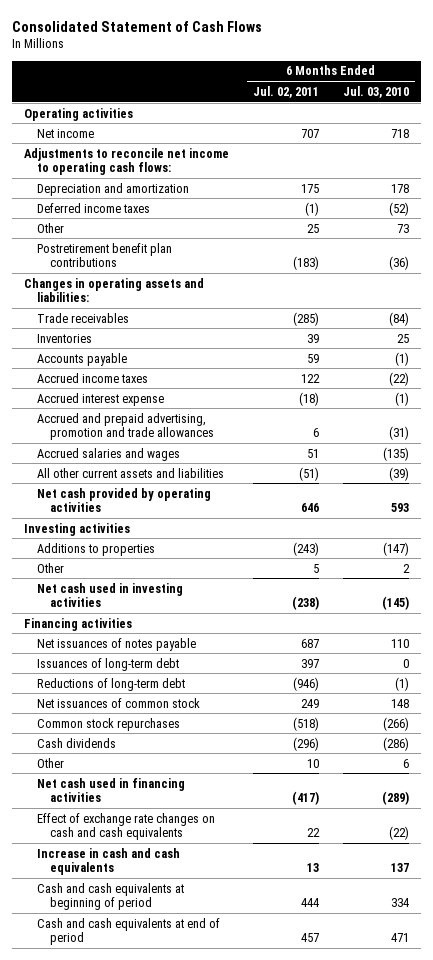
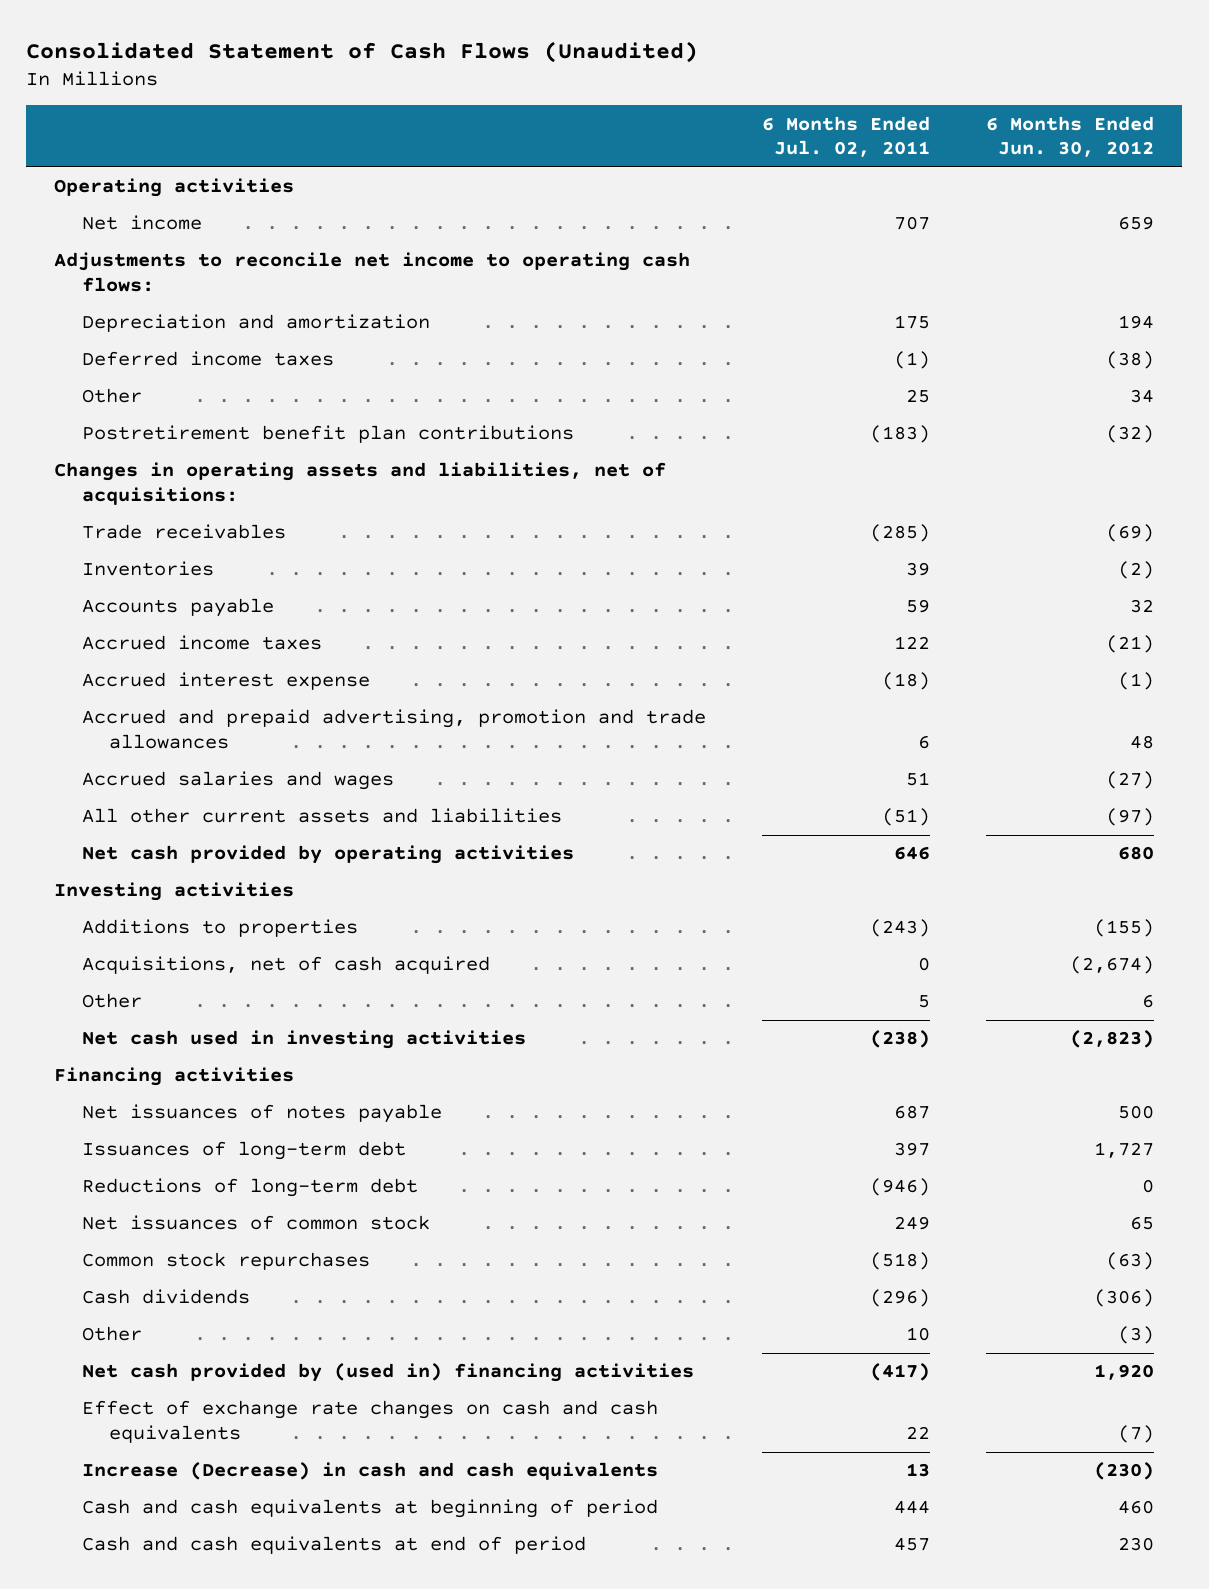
[12,20,263,32] Consolidated Statement of Cash Flows -> [26,40,699,63] Consolidated Statement of Cash Flows (Unaudited)
[342,85,409,98] Jul. 03, 2010 -> none
none -> [986,115,1155,158] 6 Months Ended Jun. 30, 2012
[24,277,205,303] Changes in operating assets and liabilities: -> [54,462,667,506] Changes in operating assets and liabilities, net of acquisitions:
none -> [81,956,490,975] Acquisitions, net of cash acquired
[37,777,186,803] Net cash used in financing activities -> [81,1363,694,1383] Net cash provided by (used in) financing activities
[37,847,181,876] Increase in cash and cash equivalents -> [81,1462,658,1481] Increase (Decrease) in cash and cash equivalents

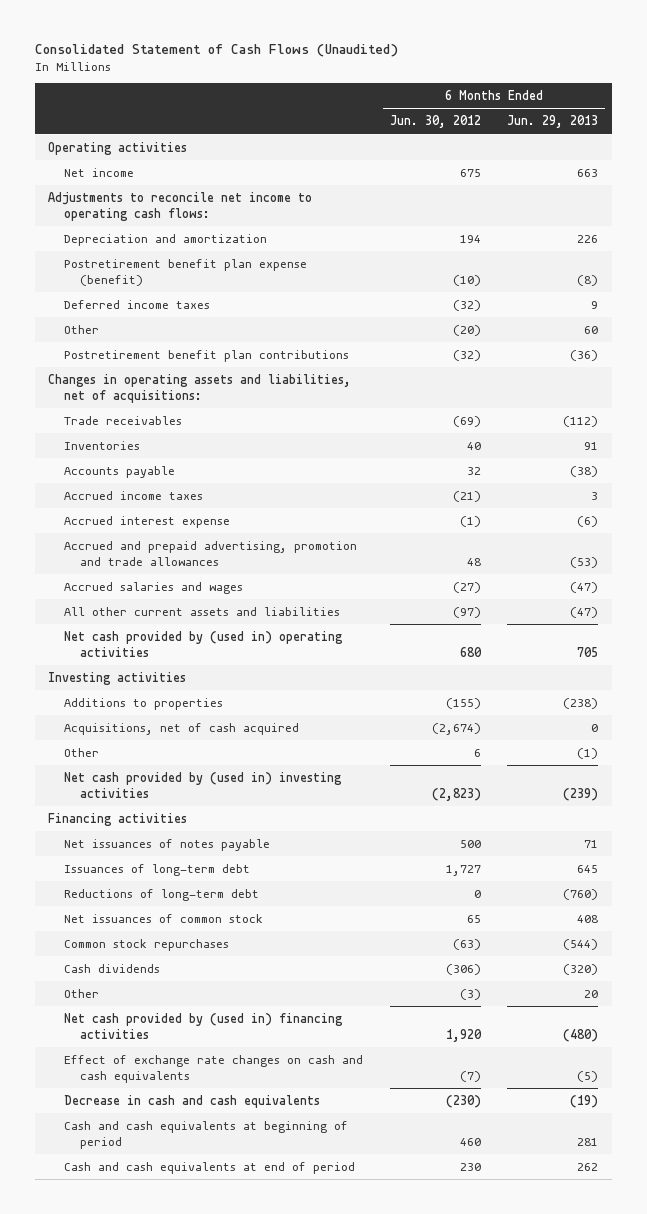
[762,115,931,158] 6 Months Ended Jul. 02, 2011 -> none
none -> [507,115,599,129] Jun. 29, 2013
[1118,216,1155,231] 659 -> [459,168,481,177] 675
none -> [64,258,308,286] Postretirement benefit plan expense (benefit)
[1106,351,1155,370] (38) -> [452,299,481,311] (32)
[1130,389,1155,404] 34 -> [452,324,481,336] (20)
[1118,561,1155,580] (2) -> [466,441,481,450] 40
[81,845,574,865] Net cash provided by operating activities -> [64,630,344,657] Net cash provided by (used in) operating activities
[81,1030,526,1050] Net cash used in investing activities -> [64,771,343,798] Net cash provided by (used in) investing activities
[81,1462,658,1481] Increase (Decrease) in cash and cash equivalents -> [64,1094,321,1108] Decrease in cash and cash equivalents

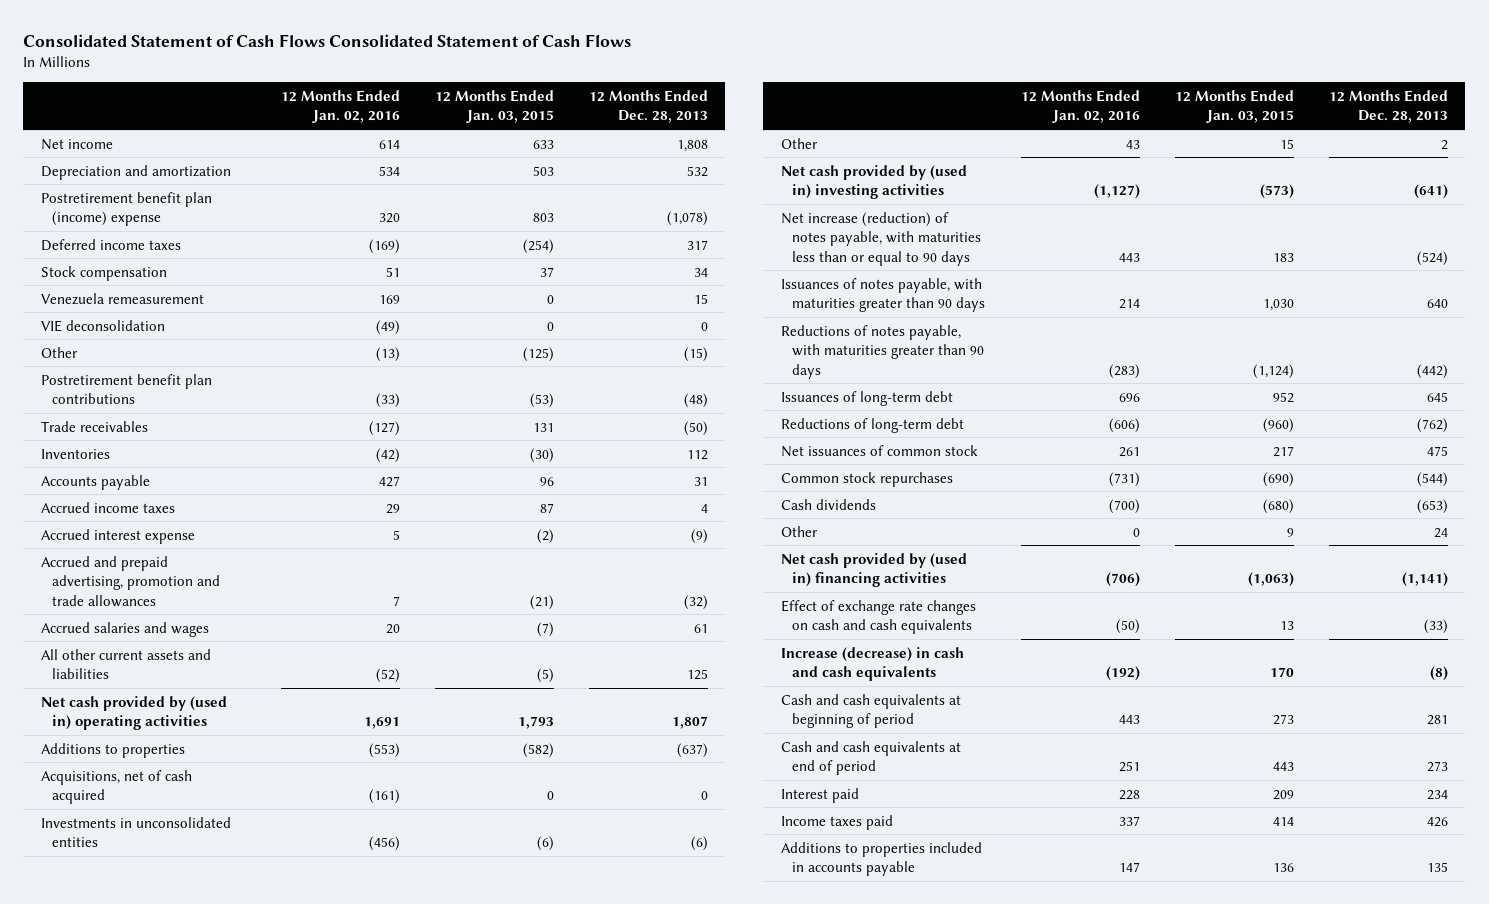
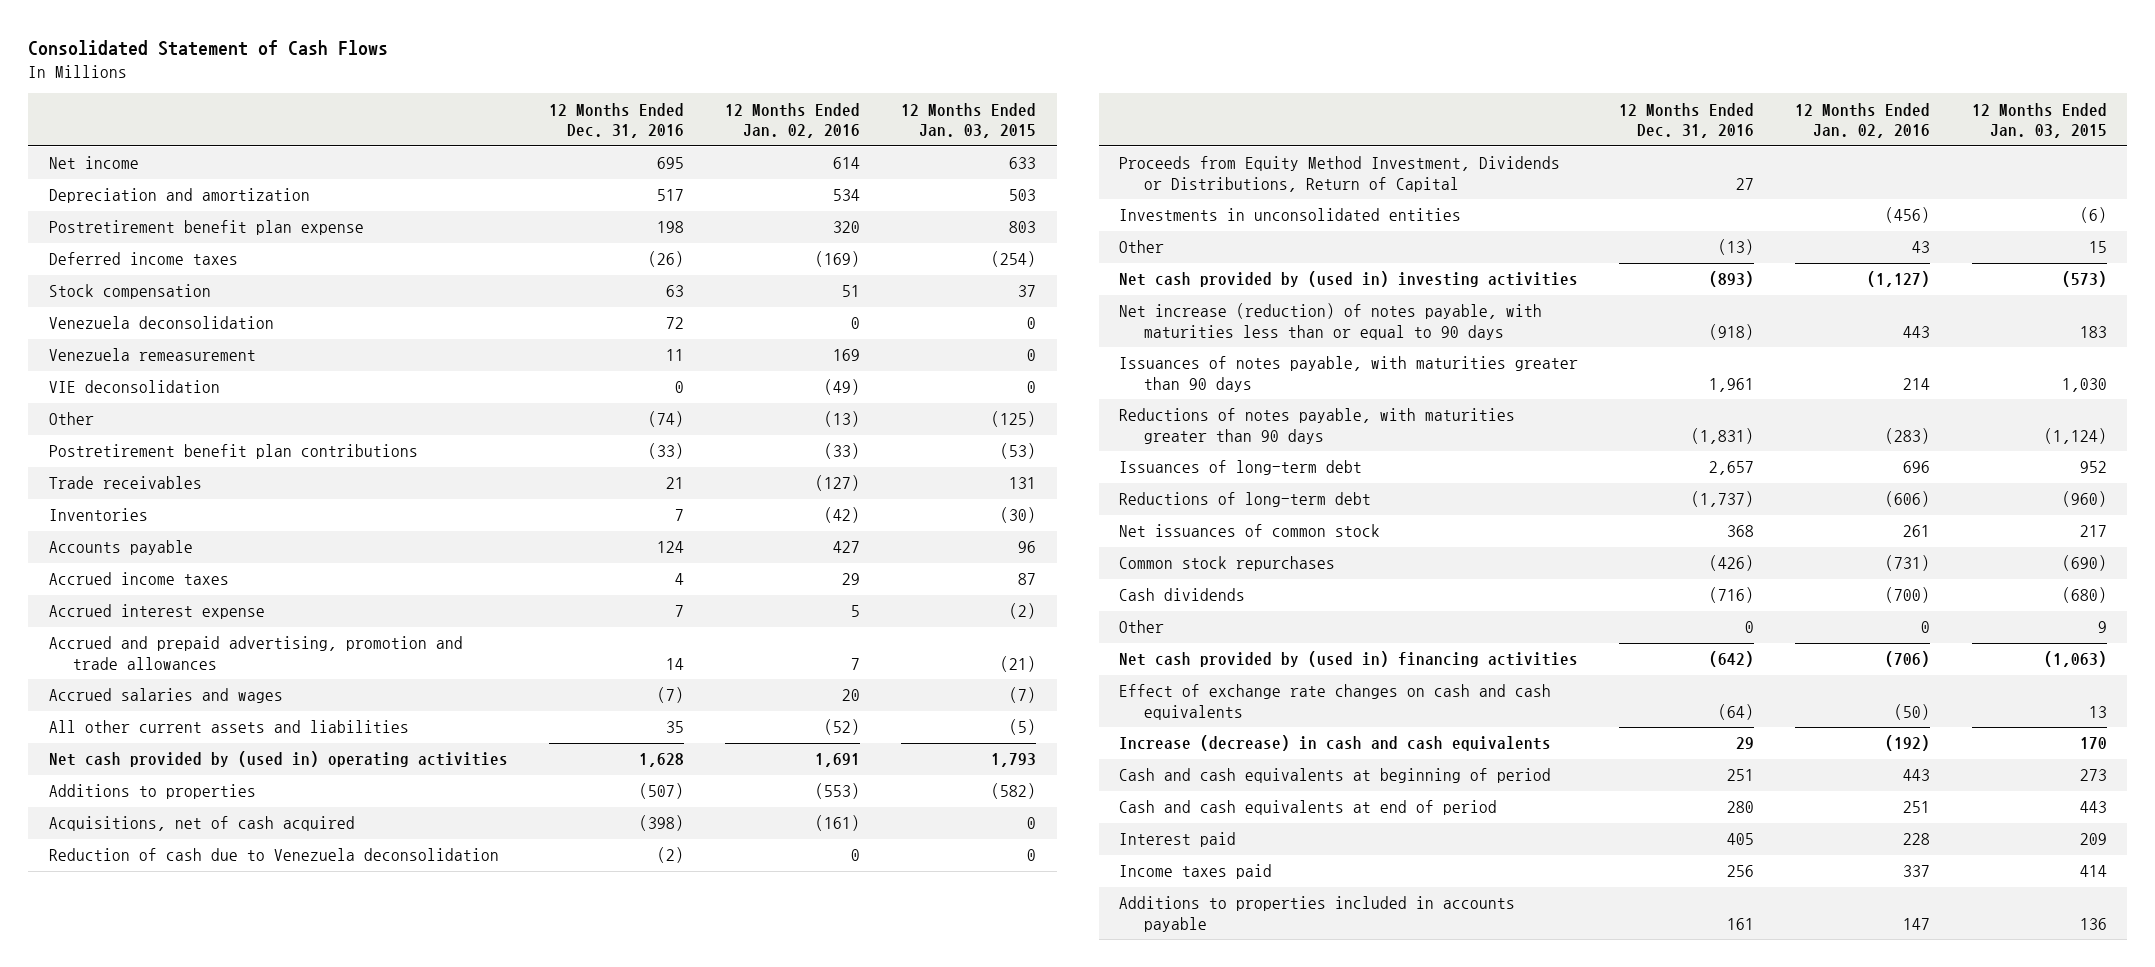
[23,33,632,47] Consolidated Statement of Cash Flows Consolidated Statement of Cash Flows -> [27,40,388,57] Consolidated Statement of Cash Flows
[588,89,708,124] 12 Months Ended Dec. 28, 2013 -> none
none -> [548,102,684,139] 12 Months Ended Dec. 31, 2016
[40,191,212,227] Postretirement benefit plan (income) expense -> [48,220,364,236] Postretirement benefit plan expense
none -> [48,316,274,330] Venezuela deconsolidation
none -> [48,848,499,862] Reduction of cash due to Venezuela deconsolidation
none -> [1119,156,1561,192] Proceeds from Equity Method Investment, Dividends or Distributions, Return of Capital

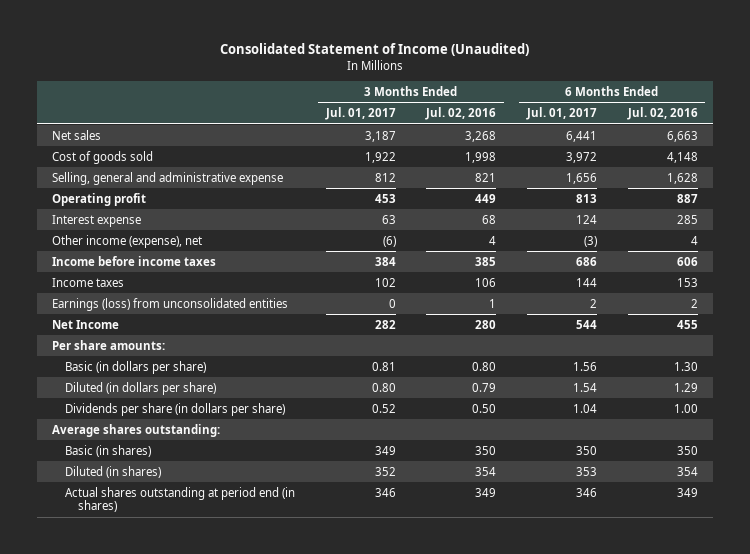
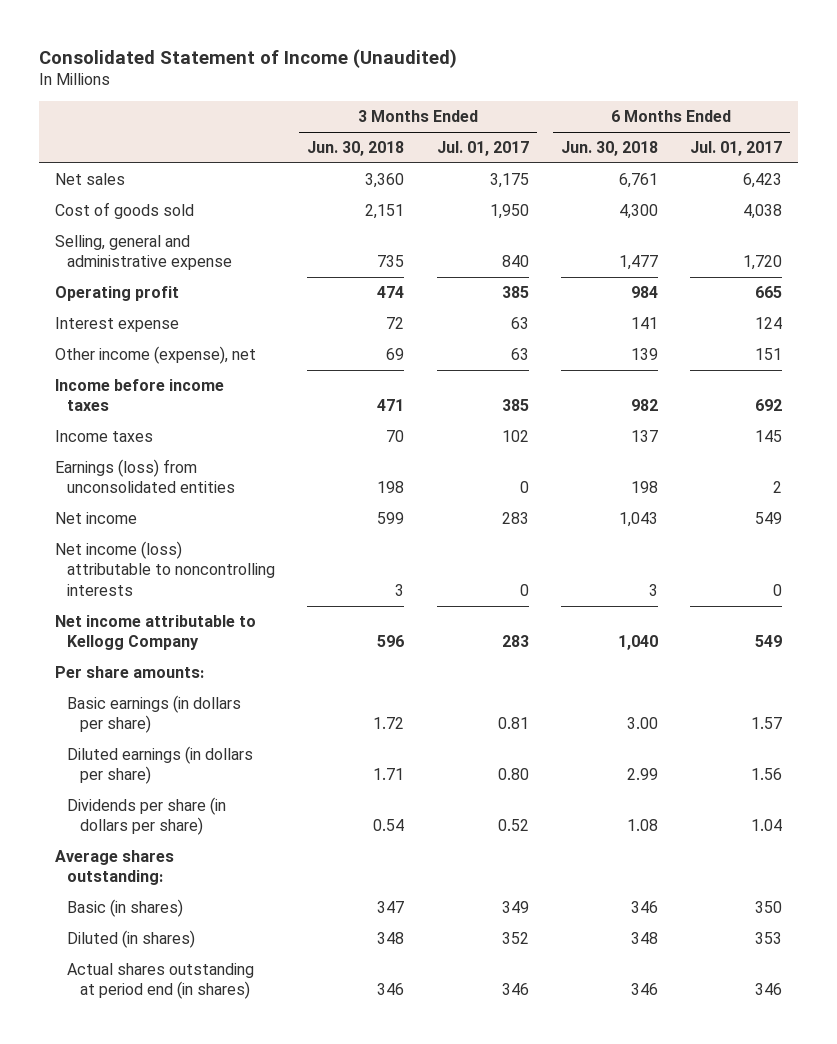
[425,107,497,121] Jul. 02, 2016 -> none
[626,107,698,121] Jul. 02, 2016 -> none
none -> [307,141,405,157] Jun. 30, 2018
none -> [560,141,658,157] Jun. 30, 2018
[364,130,396,142] 3,187 -> [489,173,529,189] 3,175
[565,130,597,142] 6,441 -> [742,173,782,189] 6,423
[364,151,396,163] 1,922 -> [489,204,529,220] 1,950
[565,151,597,163] 3,972 -> [742,204,782,220] 4,038
[374,172,396,182] 812 -> [501,255,529,268] 840
[565,172,597,184] 1,656 -> [742,255,782,271] 1,720
[374,193,396,203] 453 -> [501,286,529,299] 385
[575,193,597,203] 813 -> [754,286,782,299] 665
[382,235,396,247] (6) -> [510,348,529,361] 63
[583,235,597,247] (3) -> [754,348,782,361] 151
[374,256,396,266] 384 -> [501,399,529,412] 385
[575,256,597,266] 686 -> [754,399,782,412] 692
[575,277,597,287] 144 -> [754,430,782,443] 145
none -> [54,512,137,525] Net income
none -> [54,541,276,596] Net income (loss) attributable to noncontrolling interests
[51,319,119,329] Net Income -> [54,615,256,651] Net income attributable to Kellogg Company
[374,319,396,329] 282 -> [501,635,529,648] 283
[575,319,597,329] 544 -> [754,635,782,648] 549
[64,360,206,374] Basic (in dollars per share) -> [67,695,242,734] Basic earnings (in dollars per share)
[572,361,597,371] 1.56 -> [750,717,782,730] 1.57
[64,381,216,395] Diluted (in dollars per share) -> [67,746,254,785] Diluted earnings (in dollars per share)
[572,382,597,392] 1.54 -> [750,768,782,781] 1.56

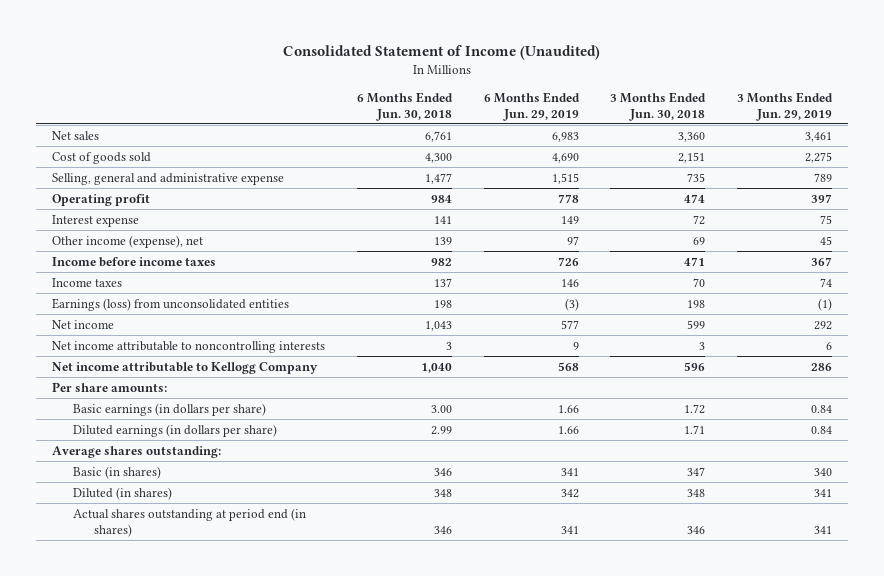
[436,141,529,157] Jul. 01, 2017 -> none
[689,141,782,157] Jul. 01, 2017 -> none
none -> [483,91,580,121] 6 Months Ended Jun. 29, 2019
none -> [737,91,834,121] 3 Months Ended Jun. 29, 2019
[54,541,276,596] Net income (loss) attributable to noncontrolling interests -> [51,340,325,353] Net income attributable to noncontrolling interests
[67,797,227,836] Dividends per share (in dollars per share) -> none

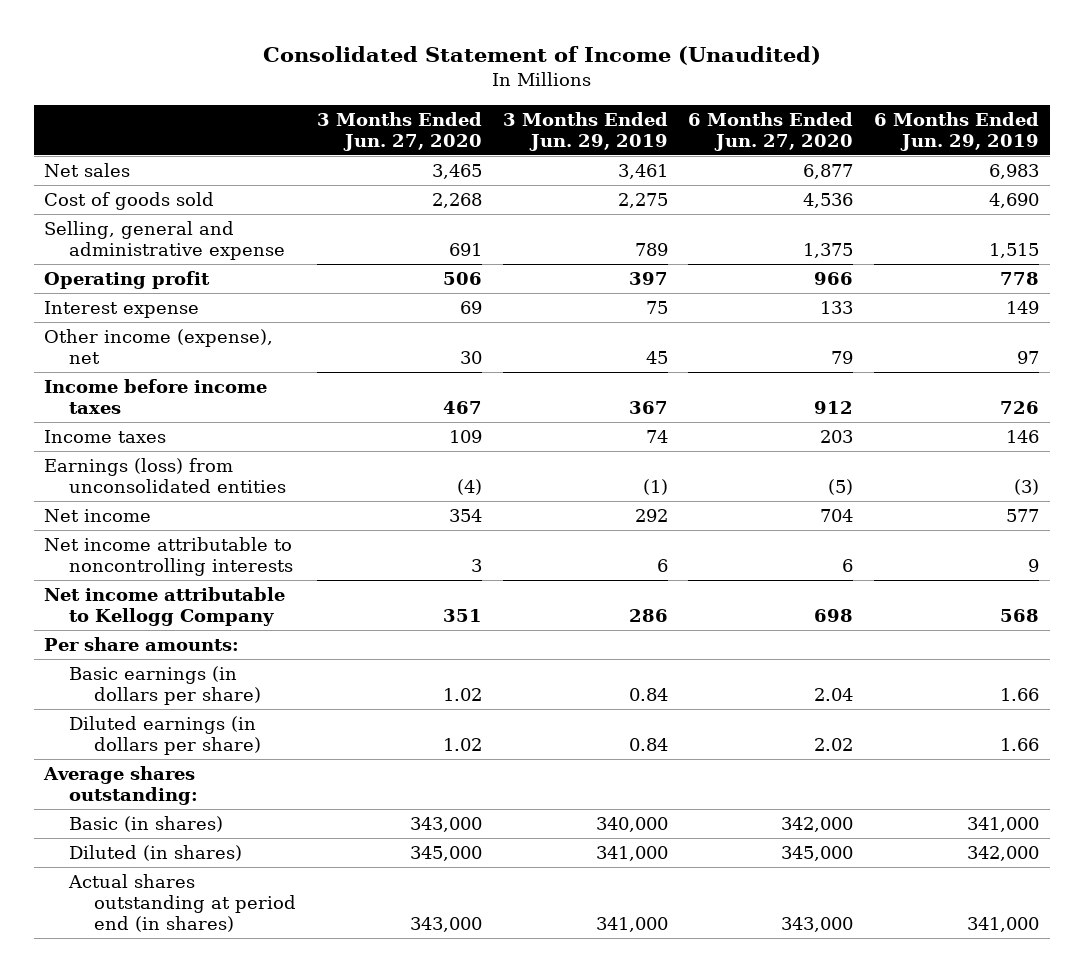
[356,91,453,121] 6 Months Ended Jun. 30, 2018 -> none
[610,91,707,121] 3 Months Ended Jun. 30, 2018 -> none
none -> [316,111,482,151] 3 Months Ended Jun. 27, 2020
none -> [688,111,854,151] 6 Months Ended Jun. 27, 2020
[560,467,579,476] 341 -> [967,817,1040,833] 341,000
[814,467,833,476] 340 -> [595,817,668,833] 340,000
[560,488,579,498] 342 -> [967,846,1040,862] 342,000
[814,488,833,497] 341 -> [595,846,668,862] 341,000
[560,525,579,534] 341 -> [967,917,1040,933] 341,000
[814,525,833,534] 341 -> [595,917,668,933] 341,000

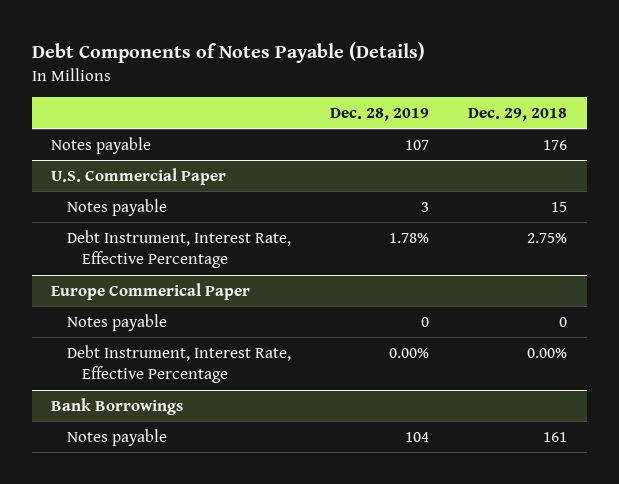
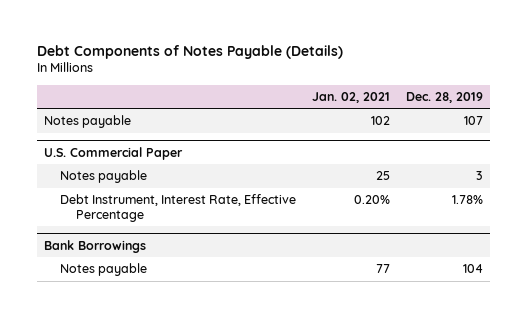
[468,108,568,122] Dec. 29, 2018 -> none
none -> [312,91,391,103] Jan. 02, 2021
[51,282,251,300] Europe Commerical Paper -> none
[66,313,167,331] Notes payable -> none
[66,344,291,384] Debt Instrument, Interest Rate, Effective Percentage -> none

